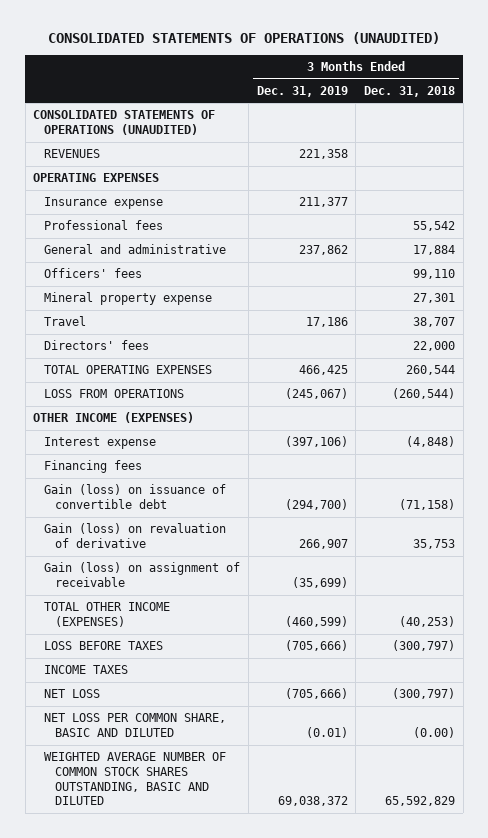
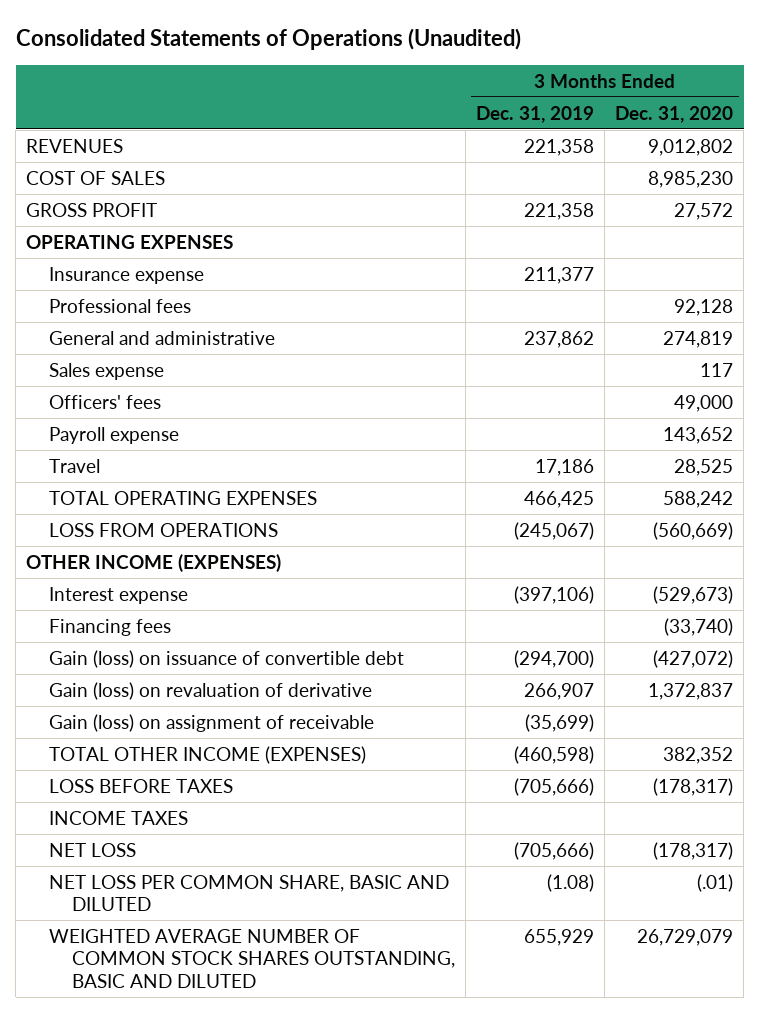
[48,32,441,45] CONSOLIDATED STATEMENTS OF OPERATIONS (UNAUDITED) -> [15,27,521,50] Consolidated Statements of Operations (Unaudited)
[364,85,456,97] Dec. 31, 2018 -> none
none -> [615,105,734,123] Dec. 31, 2020
[33,110,216,135] CONSOLIDATED STATEMENTS OF OPERATIONS (UNAUDITED) -> none
none -> [26,170,166,185] COST OF SALES
none -> [26,202,158,217] GROSS PROFIT
none -> [49,362,165,380] Sales expense
[44,292,213,306] Mineral property expense -> none
none -> [49,426,180,444] Payroll expense
[44,340,150,351] Directors' fees -> none
[284,615,348,627] (460,599) -> [514,745,595,764] (460,598)
[305,726,348,738] (0.01) -> [547,873,595,892] (1.08)
[277,796,348,807] 69,038,372 -> [524,928,595,946] 655,929

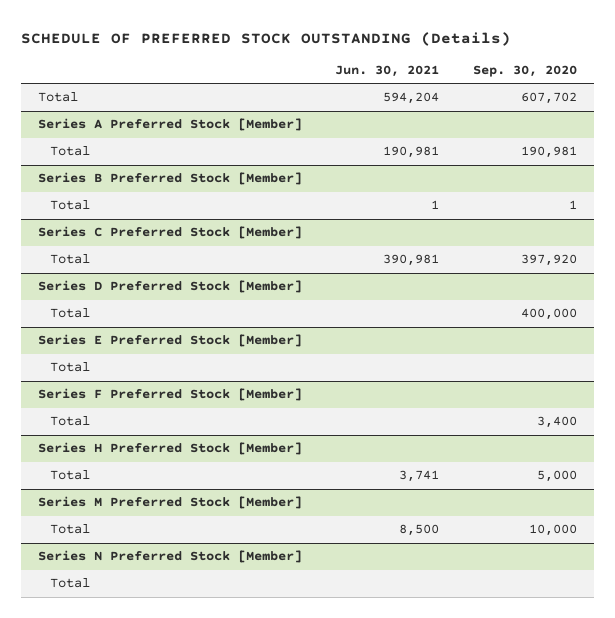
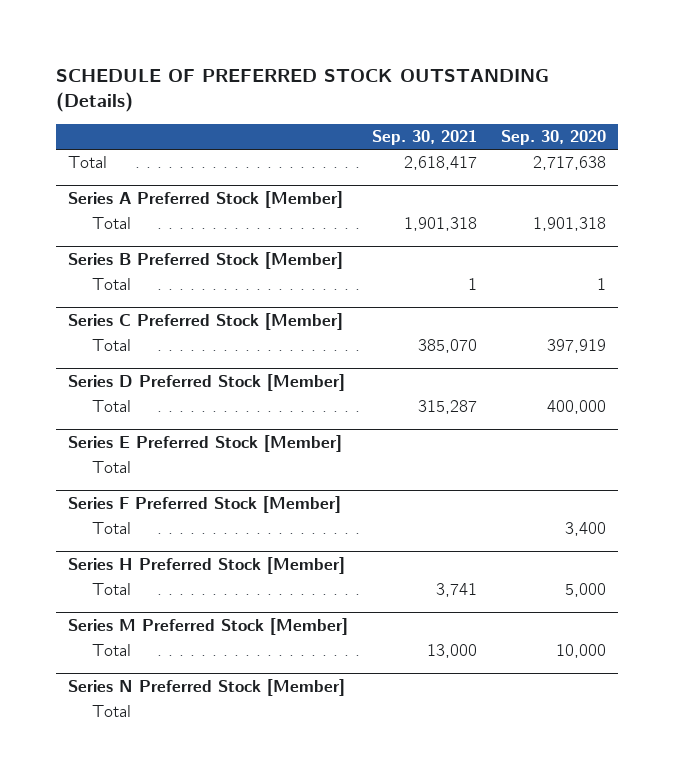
[335,64,440,77] Jun. 30, 2021 -> none
none -> [372,130,478,146] Sep. 30, 2021
[520,92,577,105] 607,702 -> [533,156,607,171] 2,717,638
[520,146,577,159] 190,981 -> [533,217,607,232] 1,901,318
[520,254,577,267] 397,920 -> [547,339,607,354] 397,919

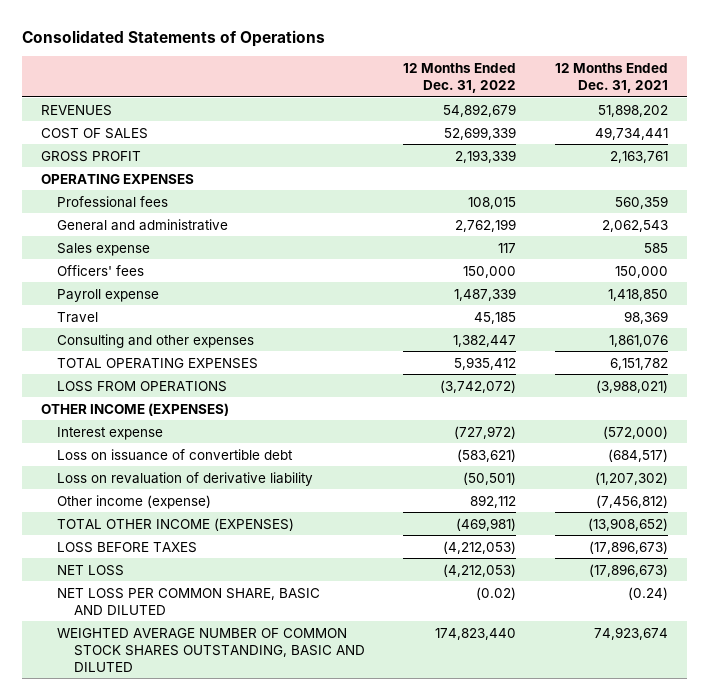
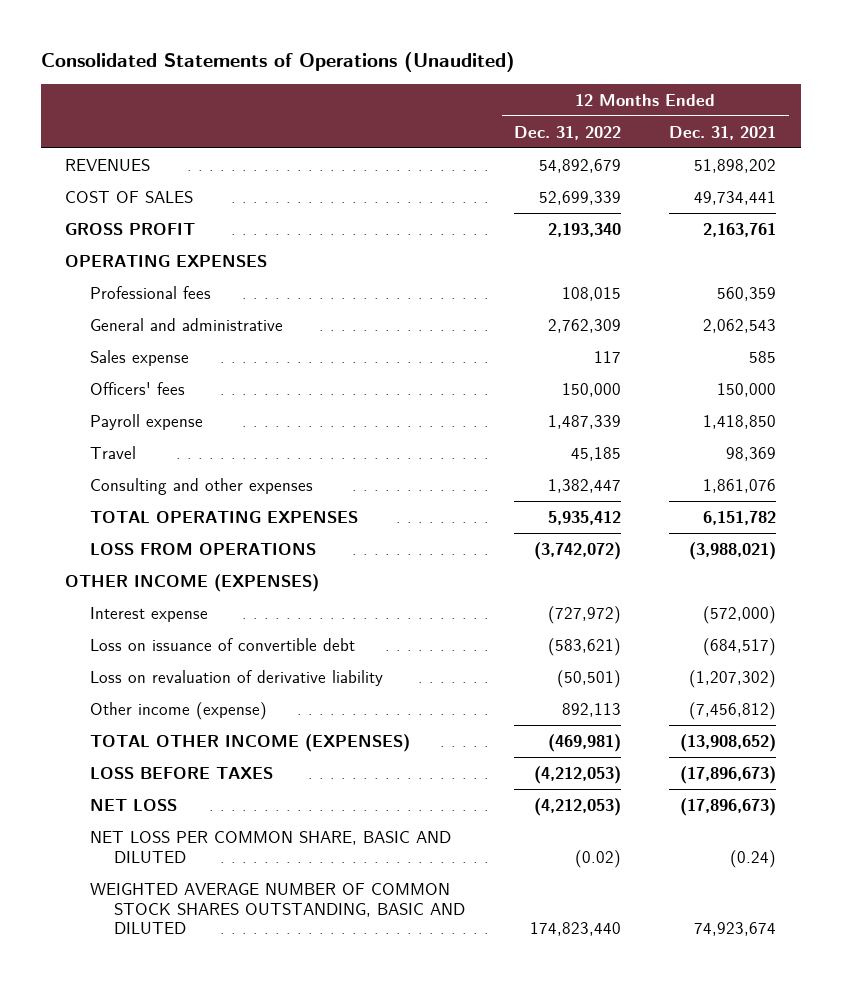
[21,29,325,47] Consolidated Statements of Operations -> [40,51,515,72] Consolidated Statements of Operations (Unaudited)
[455,149,517,163] 2,193,339 -> [547,222,621,237] 2,193,340
[455,218,517,232] 2,762,199 -> [547,318,621,333] 2,762,309
[470,494,517,508] 892,112 -> [561,702,621,717] 892,113

